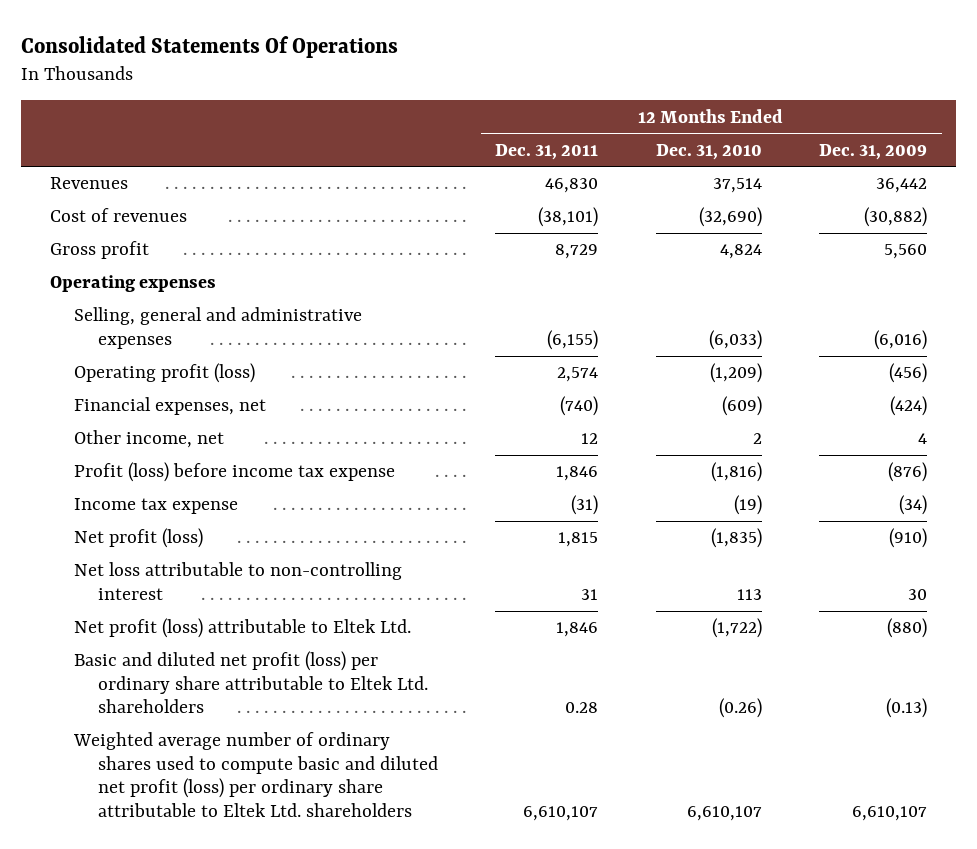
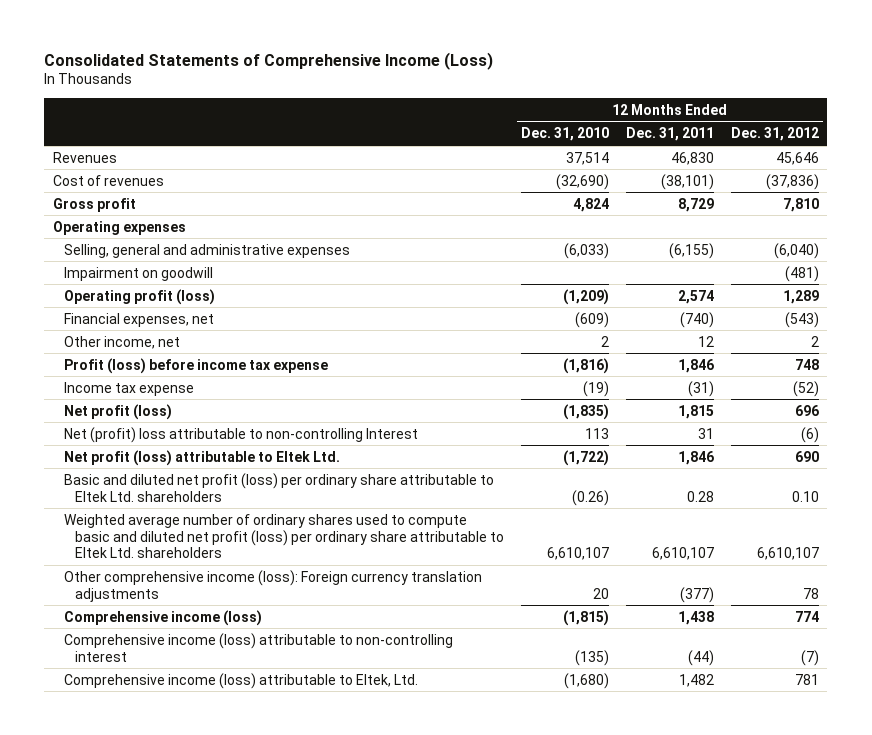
[21,35,399,58] Consolidated Statements Of Operations -> [44,51,494,70] Consolidated Statements of Comprehensive Income (Loss)
[819,143,928,160] Dec. 31, 2009 -> none
none -> [730,127,819,142] Dec. 31, 2012
none -> [64,266,214,281] Impairment on goodwill
[73,562,402,600] Net loss attributable to non-controlling interest -> [64,426,419,443] Net (profit) loss attributable to non-controlling Interest
none -> [64,569,483,602] Other comprehensive income (loss): Foreign currency translation adjustments
none -> [64,609,263,626] Comprehensive income (loss)
none -> [64,632,454,662] Comprehensive income (loss) attributable to non-controlling interest
none -> [64,672,419,689] Comprehensive income (loss) attributable to Eltek, Ltd.

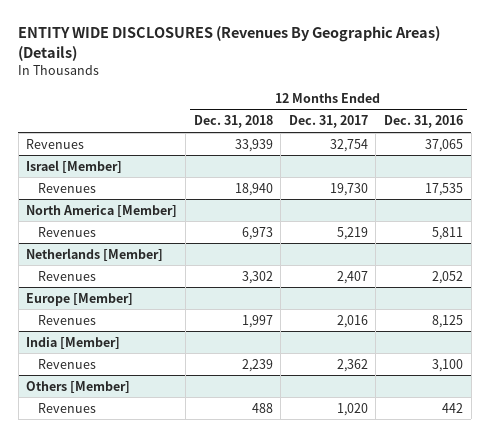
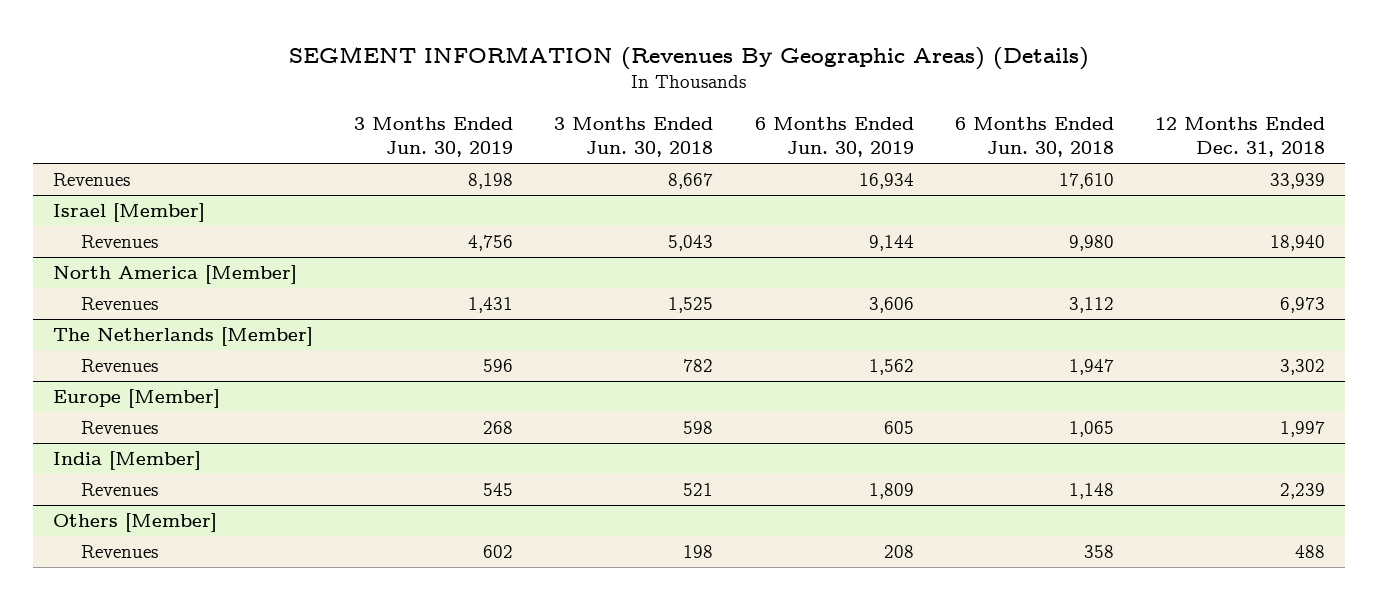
[18,25,441,61] ENTITY WIDE DISCLOSURES (Revenues By Geographic Areas) (Details) -> [289,45,1090,70] SEGMENT INFORMATION (Revenues By Geographic Areas) (Details)
[288,115,368,129] Dec. 31, 2017 -> none
[384,115,464,129] Dec. 31, 2016 -> none
none -> [354,116,514,158] 3 Months Ended Jun. 30, 2019
none -> [554,116,714,158] 3 Months Ended Jun. 30, 2018
none -> [754,116,914,158] 6 Months Ended Jun. 30, 2019
none -> [954,116,1114,158] 6 Months Ended Jun. 30, 2018
[26,247,164,261] Netherlands [Member] -> [53,327,314,347] The Netherlands [Member]

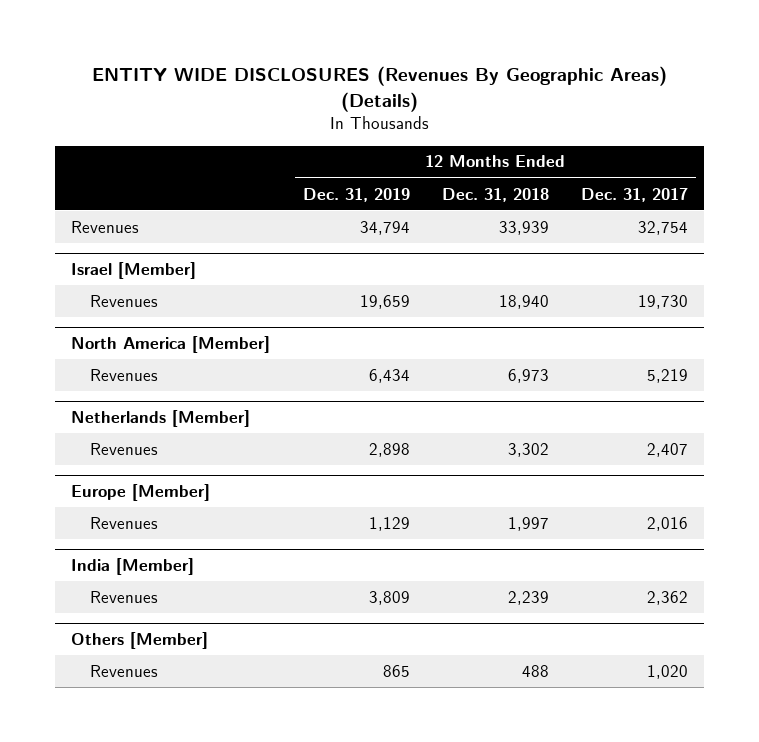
[289,45,1090,70] SEGMENT INFORMATION (Revenues By Geographic Areas) (Details) -> [91,66,667,112] ENTITY WIDE DISCLOSURES (Revenues By Geographic Areas) (Details)
[354,116,514,158] 3 Months Ended Jun. 30, 2019 -> none
[554,116,714,158] 3 Months Ended Jun. 30, 2018 -> none
[754,116,914,158] 6 Months Ended Jun. 30, 2019 -> none
[954,116,1114,158] 6 Months Ended Jun. 30, 2018 -> none
none -> [302,187,410,202] Dec. 31, 2019
none -> [580,187,688,202] Dec. 31, 2017
[53,327,314,347] The Netherlands [Member] -> [71,409,251,427] Netherlands [Member]

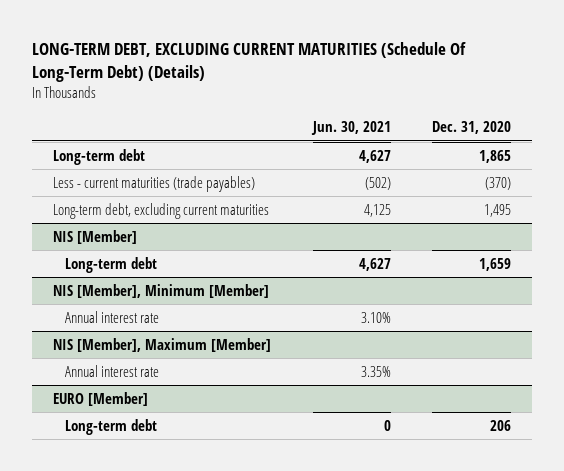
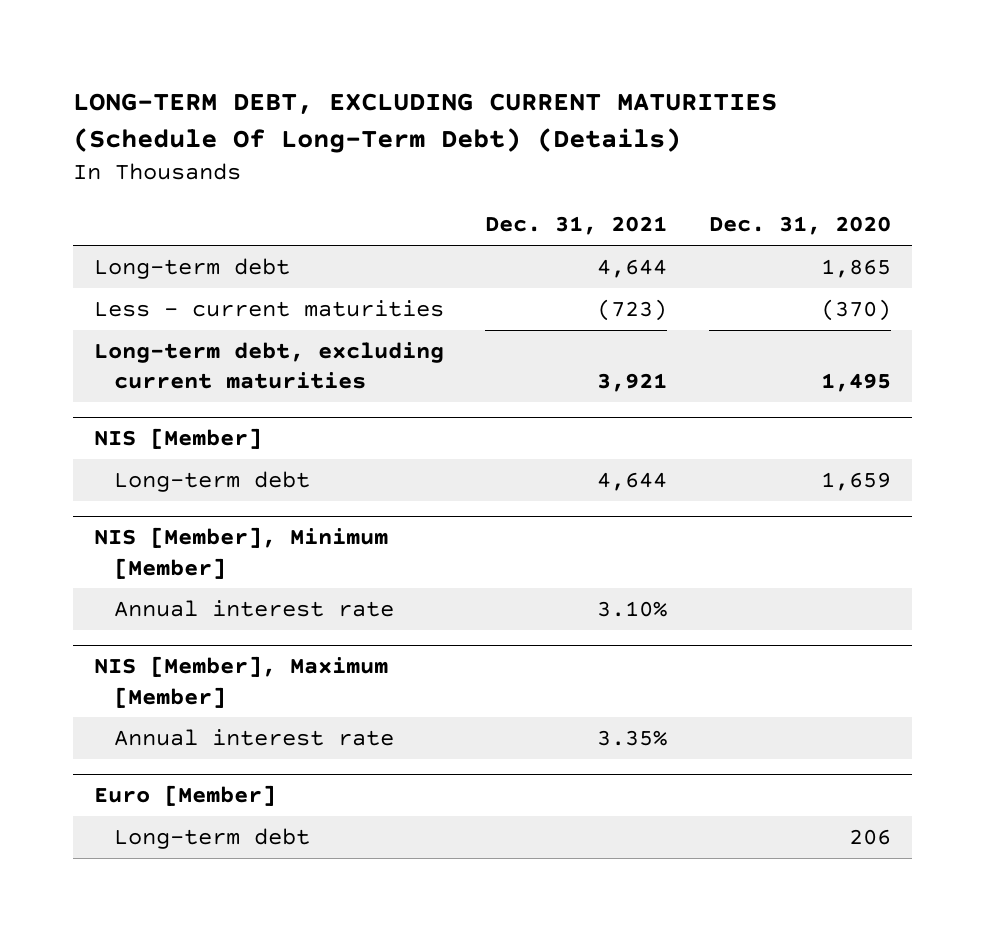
[310,121,391,136] Jun. 30, 2021 -> none
none -> [485,216,668,236] Dec. 31, 2021
[52,176,255,193] Less - current maturities (trade payables) -> [93,299,444,317] Less - current maturities
[52,392,148,407] EURO [Member] -> [93,785,276,807] Euro [Member]

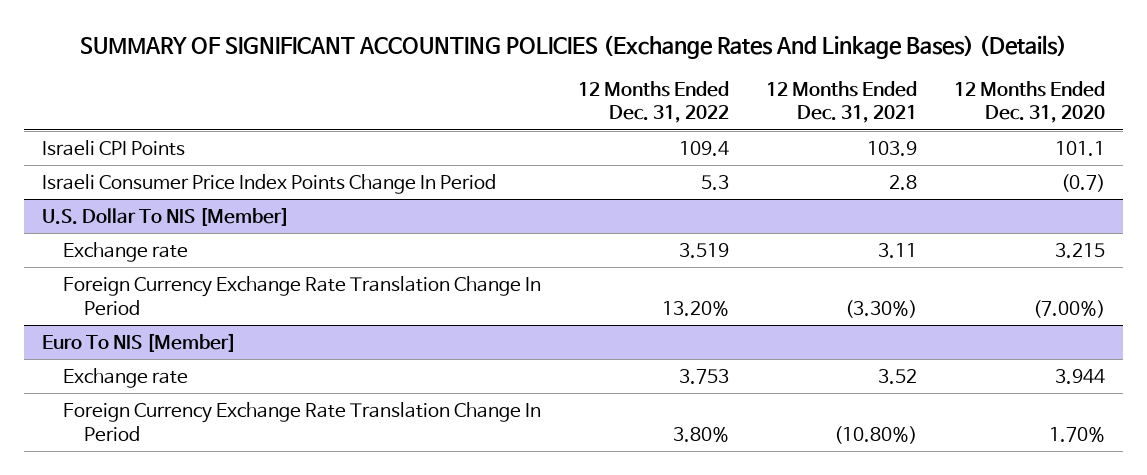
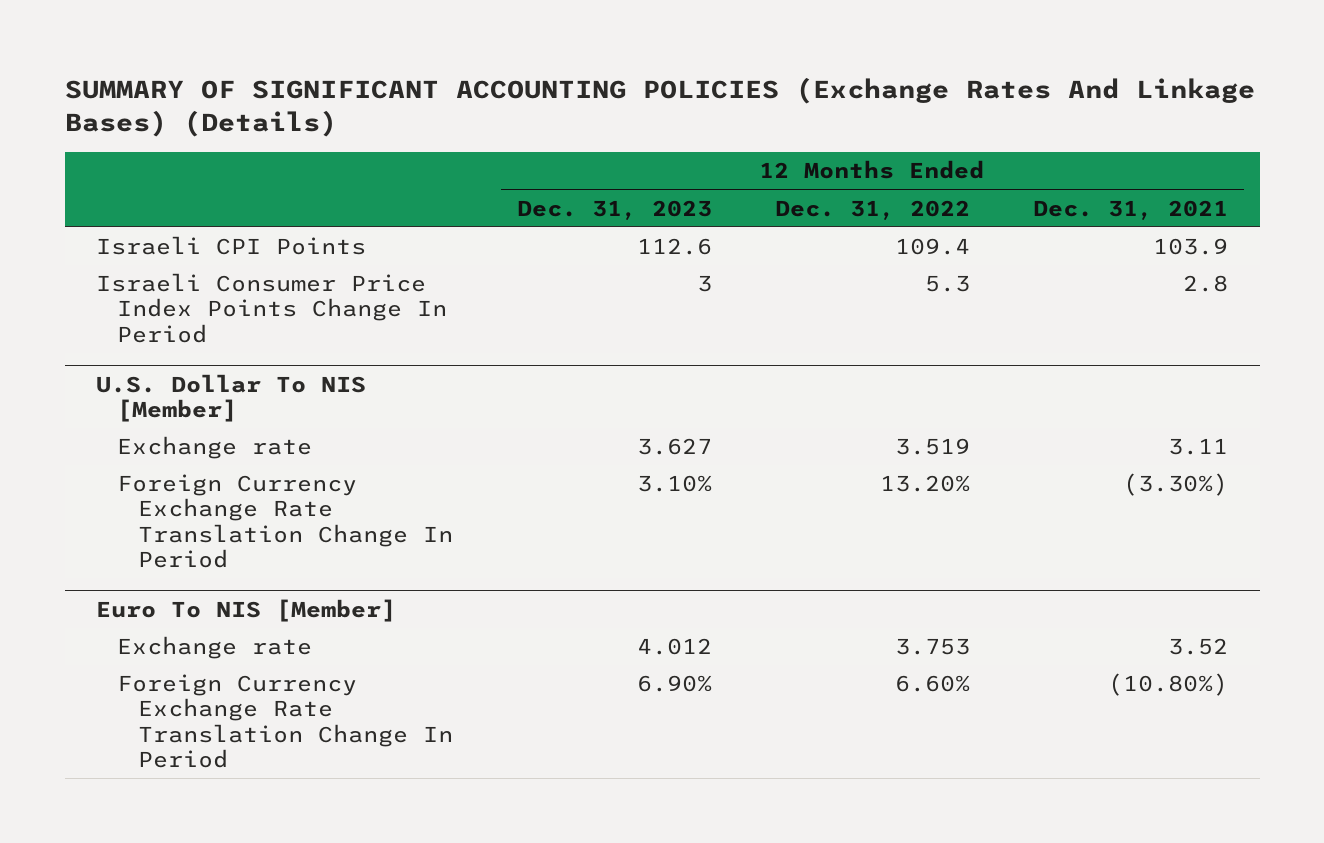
[953,80,1105,124] 12 Months Ended Dec. 31, 2020 -> none
none -> [516,199,712,220] Dec. 31, 2023
[672,426,729,442] 3.80% -> [894,675,970,693] 6.60%

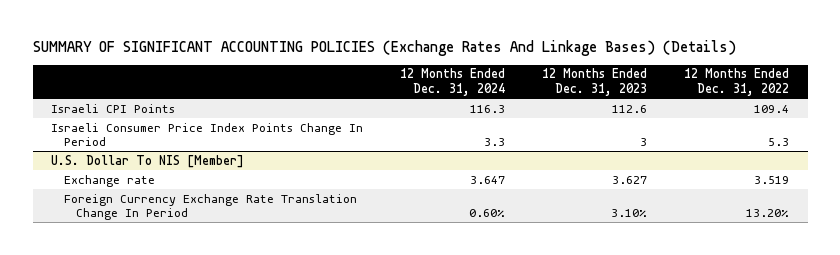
[1033,199,1229,220] Dec. 31, 2021 -> none
none -> [400,68,506,97] 12 Months Ended Dec. 31, 2024
[96,598,397,622] Euro To NIS [Member] -> none
[117,636,313,660] Exchange rate -> none
[117,674,454,768] Foreign Currency Exchange Rate Translation Change In Period -> none

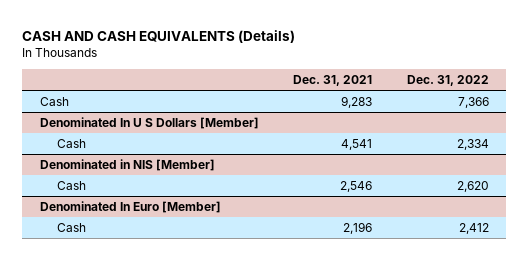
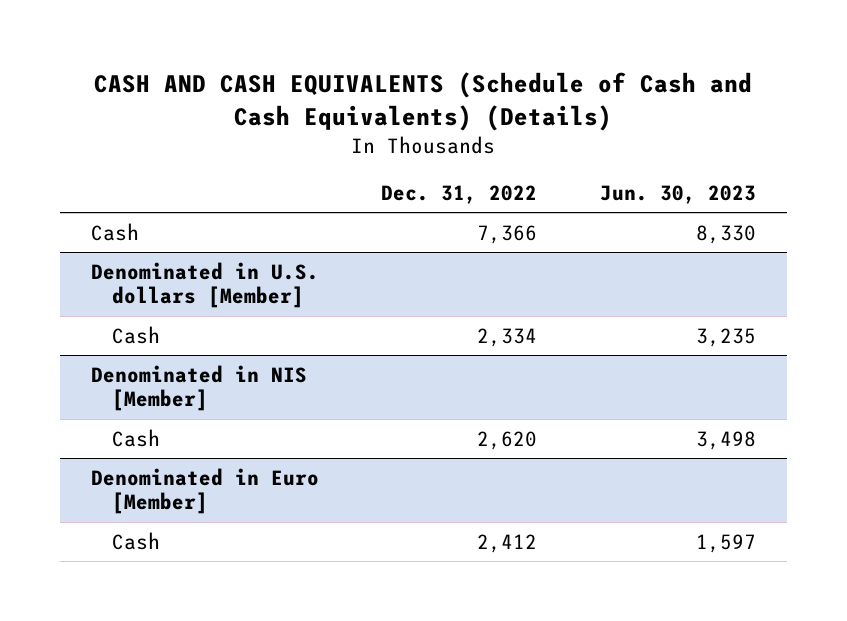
[22,29,296,43] CASH AND CASH EQUIVALENTS (Details) -> [94,72,753,131] CASH AND CASH EQUIVALENTS (Schedule of Cash and Cash Equivalents) (Details)
[293,74,373,86] Dec. 31, 2021 -> none
none -> [599,185,756,205] Jun. 30, 2023
[39,117,259,130] Denominated In U S Dollars [Member] -> [91,261,320,309] Denominated in U.S. dollars [Member]
[39,201,221,214] Denominated In Euro [Member] -> [91,467,320,515] Denominated in Euro [Member]

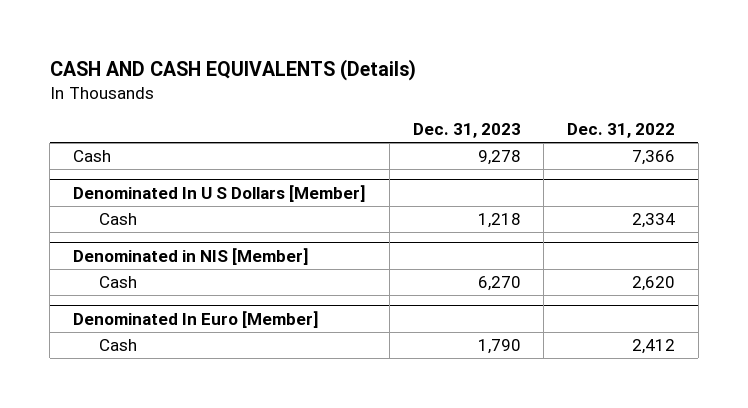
[94,72,753,131] CASH AND CASH EQUIVALENTS (Schedule of Cash and Cash Equivalents) (Details) -> [49,58,416,81] CASH AND CASH EQUIVALENTS (Details)
[599,185,756,205] Jun. 30, 2023 -> none
none -> [412,122,521,138] Dec. 31, 2023
[91,261,320,309] Denominated in U.S. dollars [Member] -> [72,185,366,203] Denominated In U S Dollars [Member]
[91,467,320,515] Denominated in Euro [Member] -> [72,311,319,329] Denominated In Euro [Member]

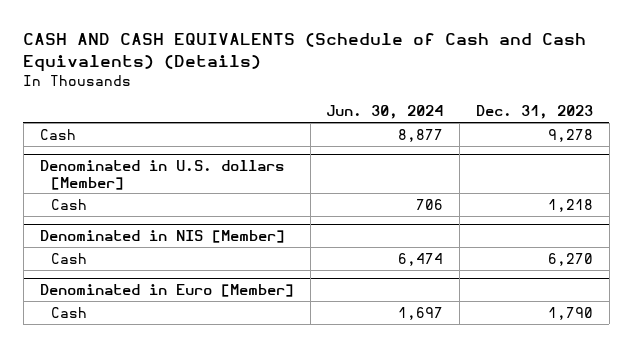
[49,58,416,81] CASH AND CASH EQUIVALENTS (Details) -> [23,33,587,72] CASH AND CASH EQUIVALENTS (Schedule of Cash and Cash Equivalents) (Details)
[567,122,676,138] Dec. 31, 2022 -> none
none -> [326,105,444,120] Jun. 30, 2024
[72,185,366,203] Denominated In U S Dollars [Member] -> [39,159,284,190] Denominated in U.S. dollars [Member]
[72,311,319,329] Denominated In Euro [Member] -> [39,283,294,297] Denominated in Euro [Member]

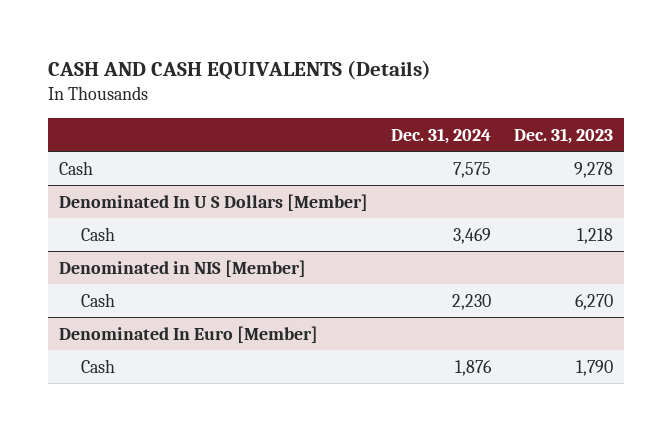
[23,33,587,72] CASH AND CASH EQUIVALENTS (Schedule of Cash and Cash Equivalents) (Details) -> [48,60,432,81] CASH AND CASH EQUIVALENTS (Details)
[326,105,444,120] Jun. 30, 2024 -> none
none -> [391,128,492,145] Dec. 31, 2024
[39,159,284,190] Denominated in U.S. dollars [Member] -> [59,193,369,211] Denominated In U S Dollars [Member]
[39,283,294,297] Denominated in Euro [Member] -> [59,325,319,343] Denominated In Euro [Member]

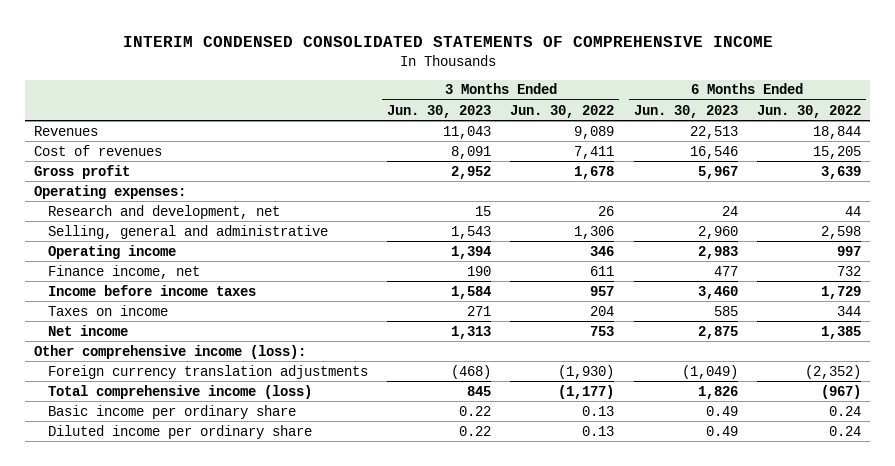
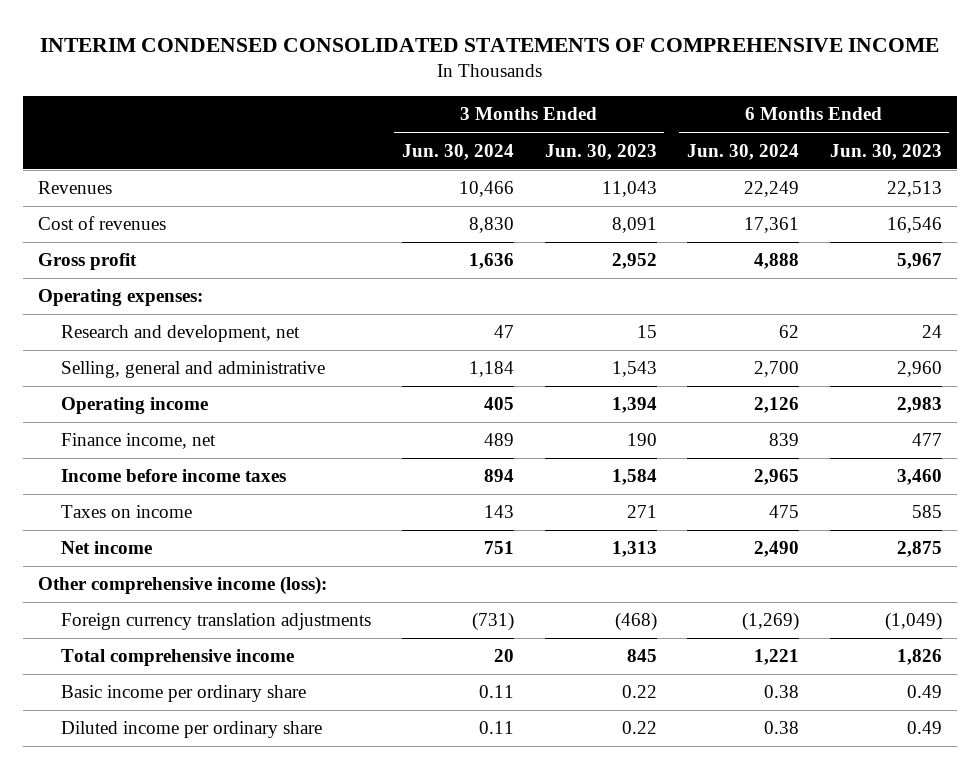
[510,104,615,118] Jun. 30, 2022 -> none
[756,104,861,118] Jun. 30, 2022 -> none
none -> [401,143,514,160] Jun. 30, 2024
none -> [687,143,800,160] Jun. 30, 2024
[47,384,312,399] Total comprehensive income (loss) -> [61,649,295,667] Total comprehensive income

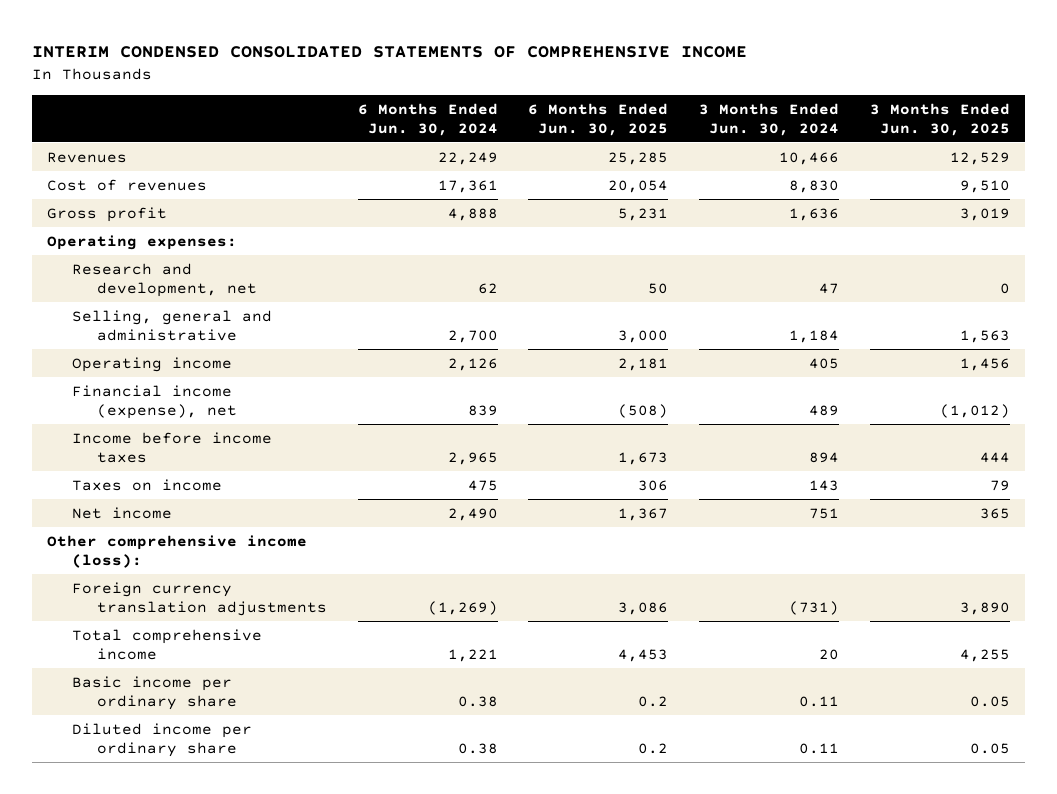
[544,143,657,160] Jun. 30, 2023 -> none
[829,143,942,160] Jun. 30, 2023 -> none
none -> [528,102,669,136] 6 Months Ended Jun. 30, 2025
none -> [869,102,1010,136] 3 Months Ended Jun. 30, 2025
[61,433,217,450] Finance income, net -> [72,384,237,419] Financial income (expense), net

